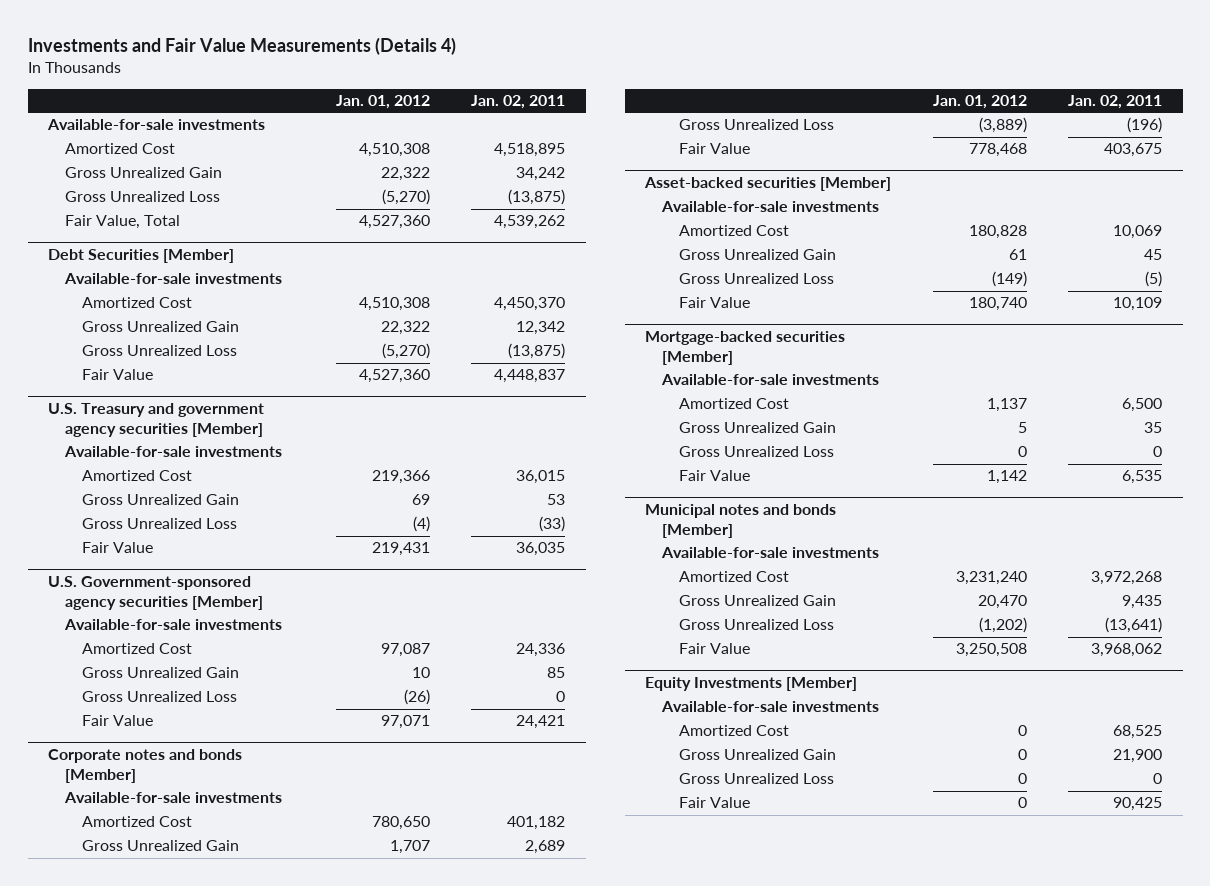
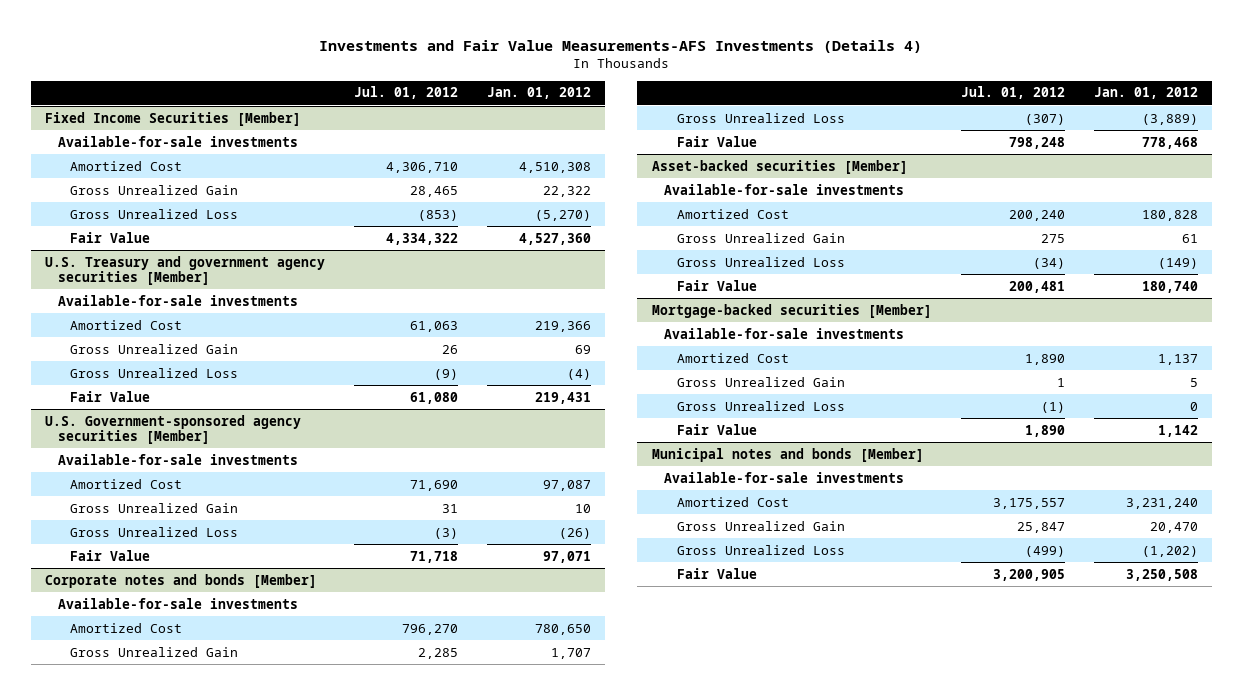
[27,36,456,55] Investments and Fair Value Measurements (Details 4) -> [319,39,923,53] Investments and Fair Value Measurements-AFS Investments (Details 4)
[470,95,565,110] Jan. 02, 2011 -> none
none -> [353,86,458,100] Jul. 01, 2012
[47,119,266,131] Available-for-sale investments -> none
[65,143,176,155] Amortized Cost -> none
[65,167,223,179] Gross Unrealized Gain -> none
[65,191,221,203] Gross Unrealized Loss -> none
[65,215,181,230] Fair Value, Total -> none
[48,249,235,264] Debt Securities [Member] -> none
none -> [45,111,302,126] Fixed Income Securities [Member]
[645,677,858,692] Equity Investments [Member] -> none
[661,701,880,713] Available-for-sale investments -> none
[678,725,789,737] Amortized Cost -> none
[678,749,836,761] Gross Unrealized Gain -> none
[678,773,834,785] Gross Unrealized Loss -> none
[678,797,750,809] Fair Value -> none

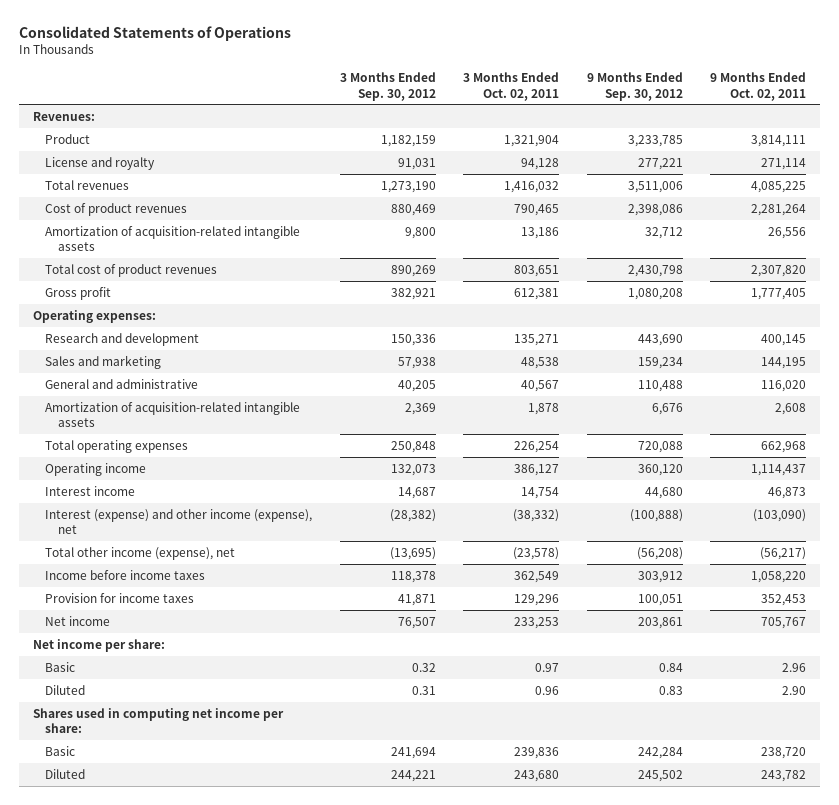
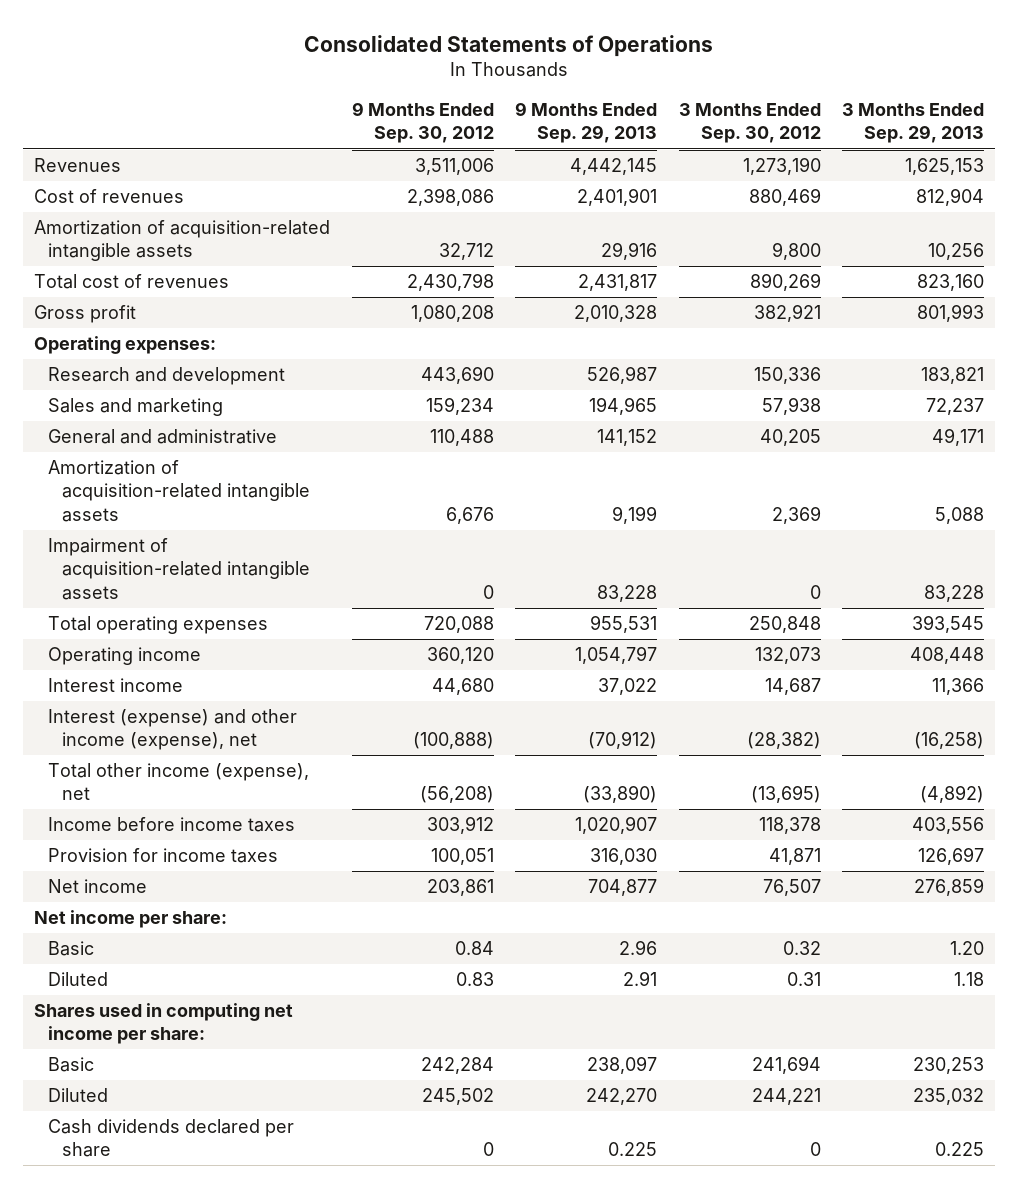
[463,71,560,101] 3 Months Ended Oct. 02, 2011 -> none
[709,71,806,101] 9 Months Ended Oct. 02, 2011 -> none
none -> [515,102,658,144] 9 Months Ended Sep. 29, 2013
none -> [842,103,985,144] 3 Months Ended Sep. 29, 2013
[33,111,96,121] Revenues: -> none
[45,133,91,144] Product -> none
[45,156,156,170] License and royalty -> none
[45,179,130,190] Total revenues -> [34,158,122,173] Revenues
[45,202,188,216] Cost of product revenues -> [34,189,185,204] Cost of revenues
[45,263,218,277] Total cost of product revenues -> [34,274,230,290] Total cost of revenues
none -> [48,538,311,600] Impairment of acquisition-related intangible assets
none -> [48,1119,295,1158] Cash dividends declared per share

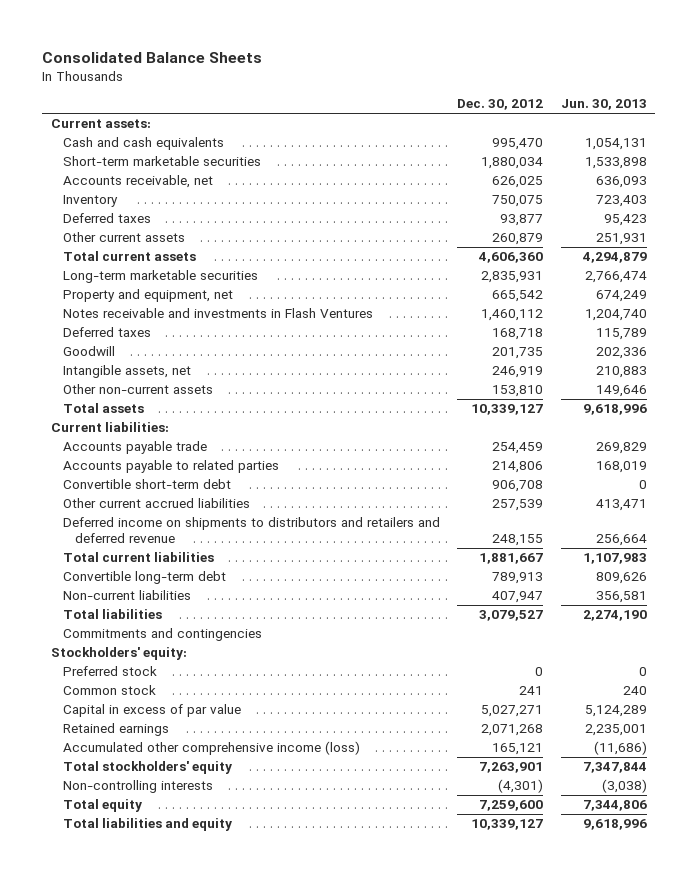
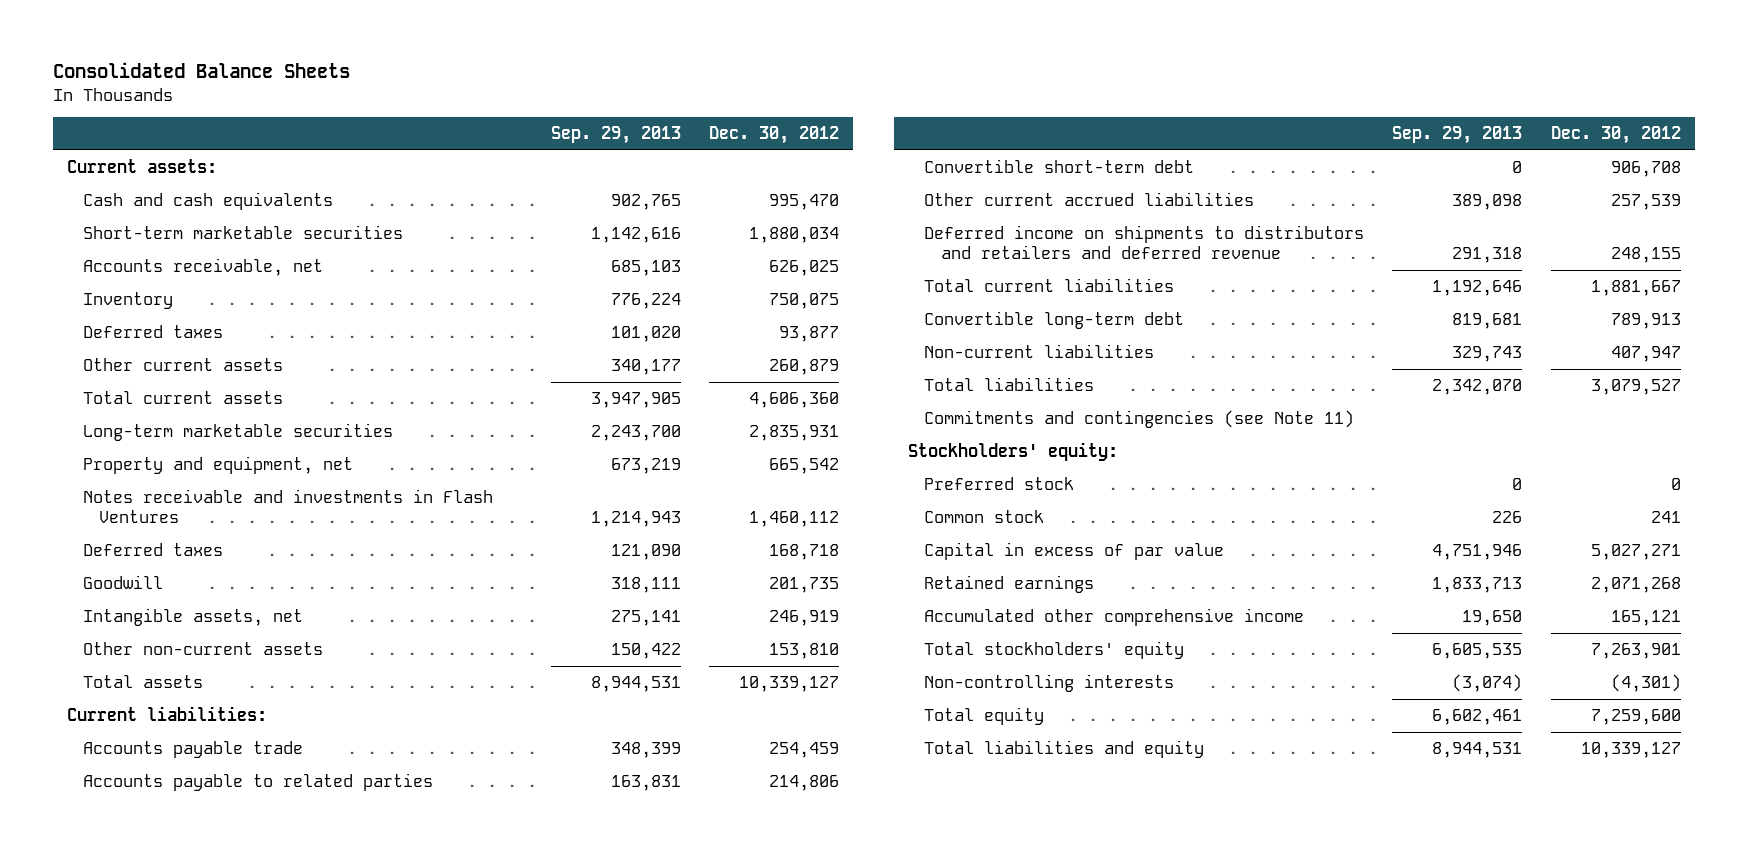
[560,99,647,111] Jun. 30, 2013 -> none
none -> [550,126,681,145] Sep. 29, 2013
[62,628,262,642] Commitments and contingencies -> [924,410,1355,429] Commitments and contingencies (see Note 11)
[62,741,360,756] Accumulated other comprehensive income (loss) -> [924,608,1305,627] Accumulated other comprehensive income

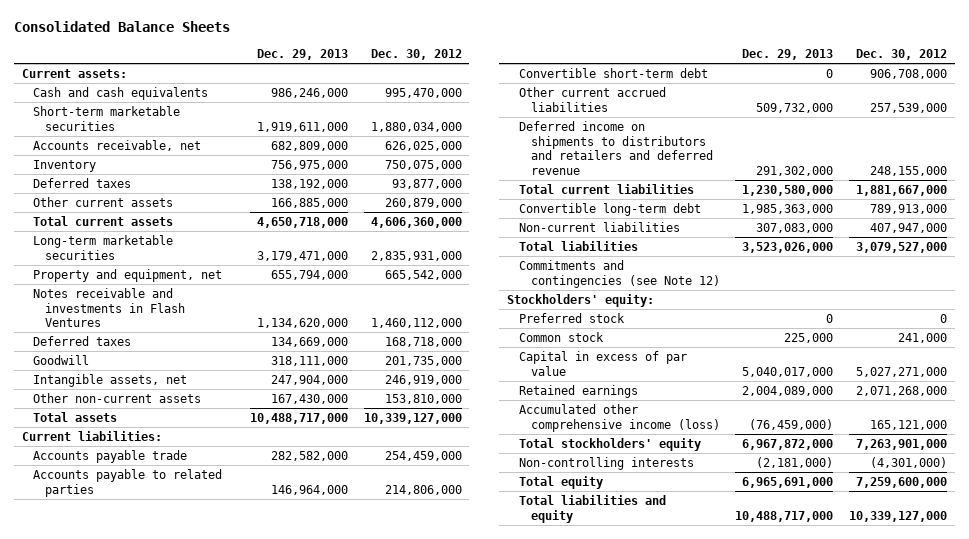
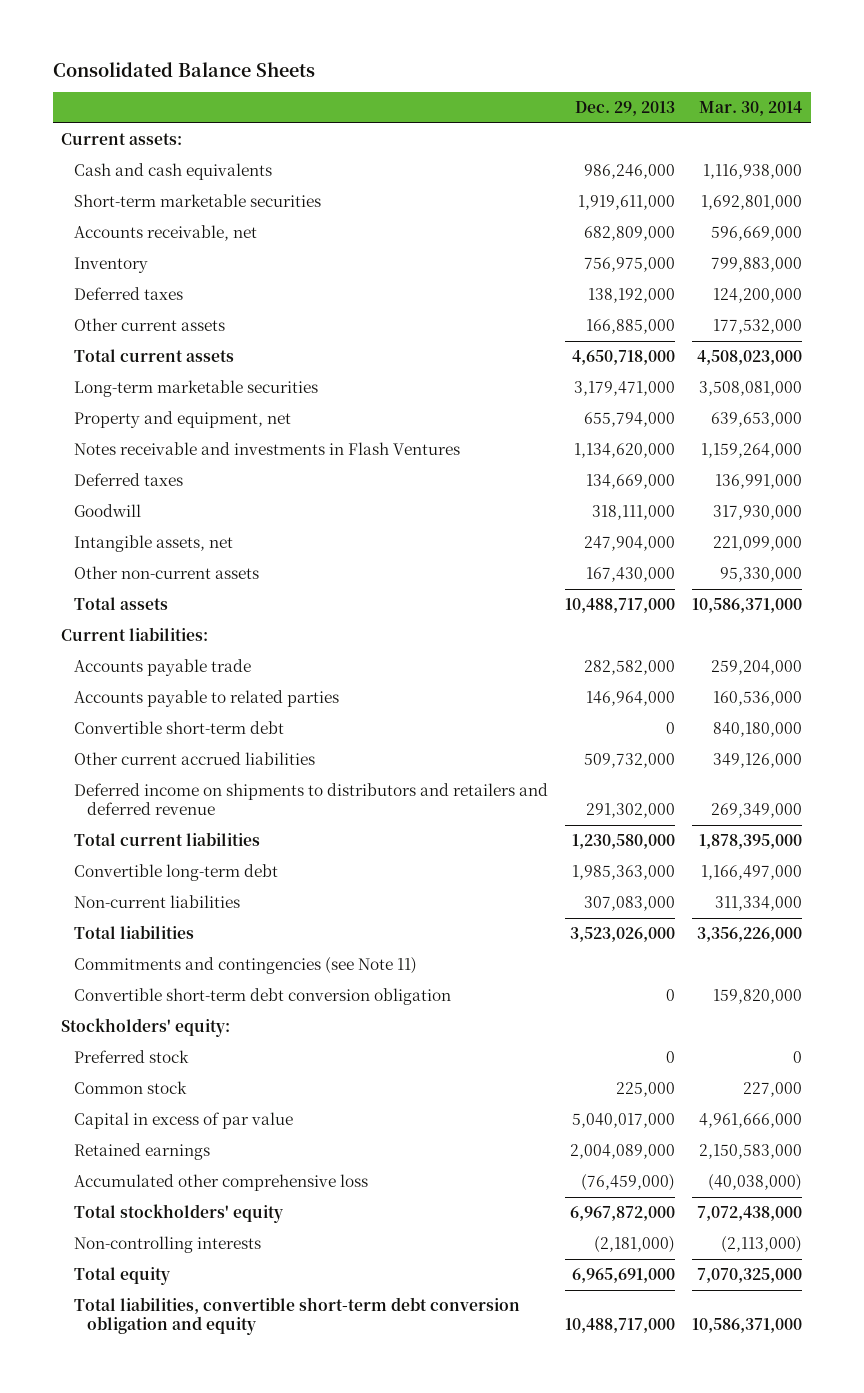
[370,49,462,61] Dec. 30, 2012 -> none
none -> [699,101,803,117] Mar. 30, 2014
[519,259,720,288] Commitments and contingencies (see Note 12) -> [74,957,418,975] Commitments and contingencies (see Note 11)
none -> [74,988,452,1006] Convertible short-term debt conversion obligation
[519,403,720,432] Accumulated other comprehensive income (loss) -> [74,1174,369,1192] Accumulated other comprehensive loss
[519,494,667,523] Total liabilities and equity -> [74,1297,521,1336] Total liabilities, convertible short-term debt conversion obligation and equity

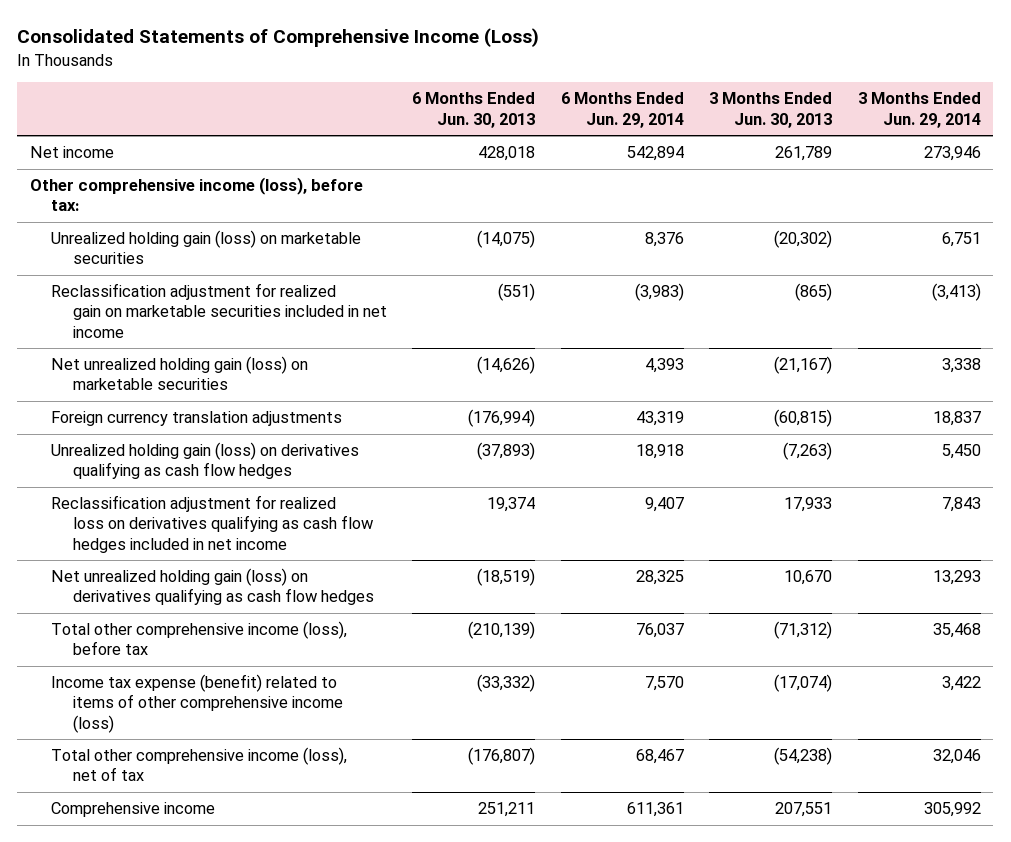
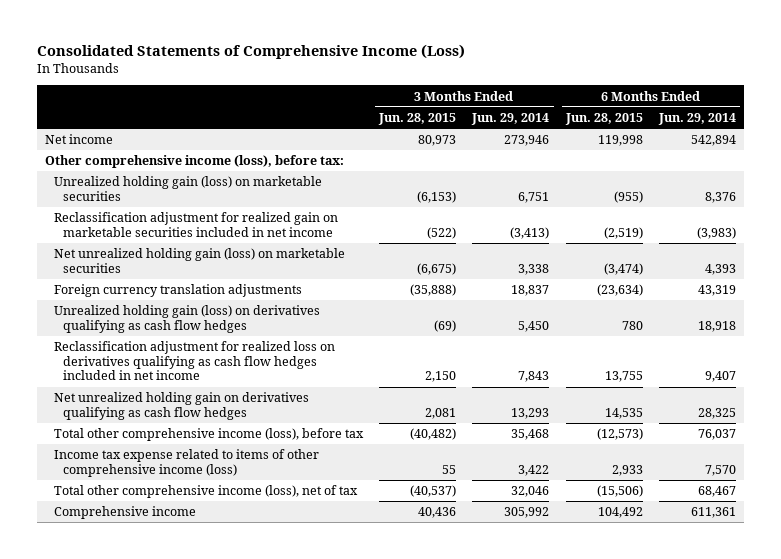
[412,92,536,128] 6 Months Ended Jun. 30, 2013 -> none
[709,92,833,128] 3 Months Ended Jun. 30, 2013 -> none
none -> [378,113,457,126] Jun. 28, 2015
none -> [564,113,643,126] Jun. 28, 2015
[51,568,374,606] Net unrealized holding gain (loss) on derivatives qualifying as cash flow hedges -> [53,392,309,420] Net unrealized holding gain on derivatives qualifying as cash flow hedges
[51,674,343,733] Income tax expense (benefit) related to items of other comprehensive income (loss) -> [53,449,319,477] Income tax expense related to items of other comprehensive income (loss)

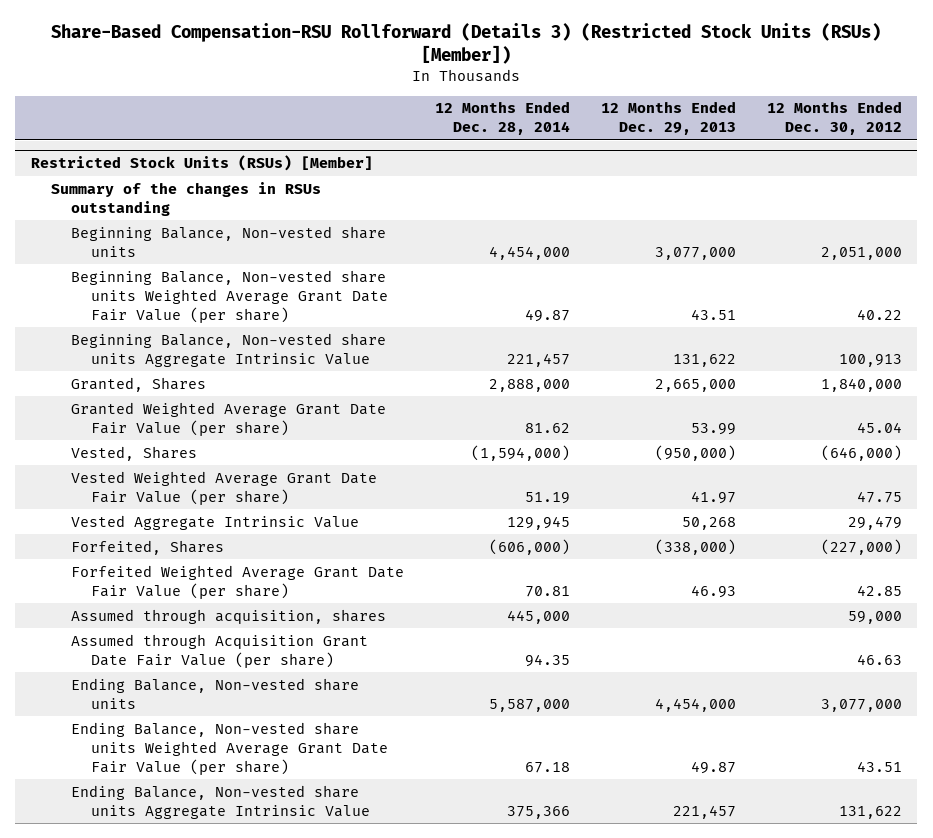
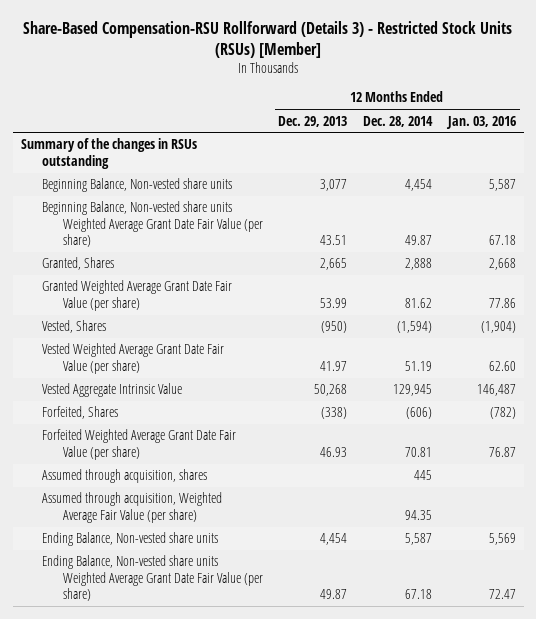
[51,23,882,65] Share-Based Compensation-RSU Rollforward (Details 3) (Restricted Stock Units (RSUs) [Member]) -> [23,20,513,58] Share-Based Compensation-RSU Rollforward (Details 3) - Restricted Stock Units (RSUs) [Member]
[766,101,902,136] 12 Months Ended Dec. 30, 2012 -> none
none -> [445,115,516,129] Jan. 03, 2016
[30,155,373,172] Restricted Stock Units (RSUs) [Member] -> none
[488,245,570,260] 4,454,000 -> [405,179,433,192] 4,454
[654,246,736,260] 3,077,000 -> [320,179,348,192] 3,077
[71,332,387,367] Beginning Balance, Non-vested share units Aggregate Intrinsic Value -> none
[488,378,570,392] 2,888,000 -> [405,258,433,271] 2,888
[654,378,736,392] 2,665,000 -> [320,258,348,271] 2,665
[470,444,570,461] (1,594,000) -> [397,321,433,334] (1,594)
[654,444,736,461] (950,000) -> [321,321,348,334] (950)
[488,538,570,555] (606,000) -> [406,407,433,420] (606)
[654,538,736,555] (338,000) -> [321,407,348,420] (338)
[506,609,570,624] 445,000 -> [414,470,433,481] 445
[71,633,369,668] Assumed through Acquisition Grant Date Fair Value (per share) -> [41,492,222,523] Assumed through acquisition, Weighted Average Fair Value (per share)
[488,698,570,712] 5,587,000 -> [405,533,433,546] 5,587
[654,697,736,712] 4,454,000 -> [320,533,348,546] 4,454
[71,784,371,819] Ending Balance, Non-vested share units Aggregate Intrinsic Value -> none

